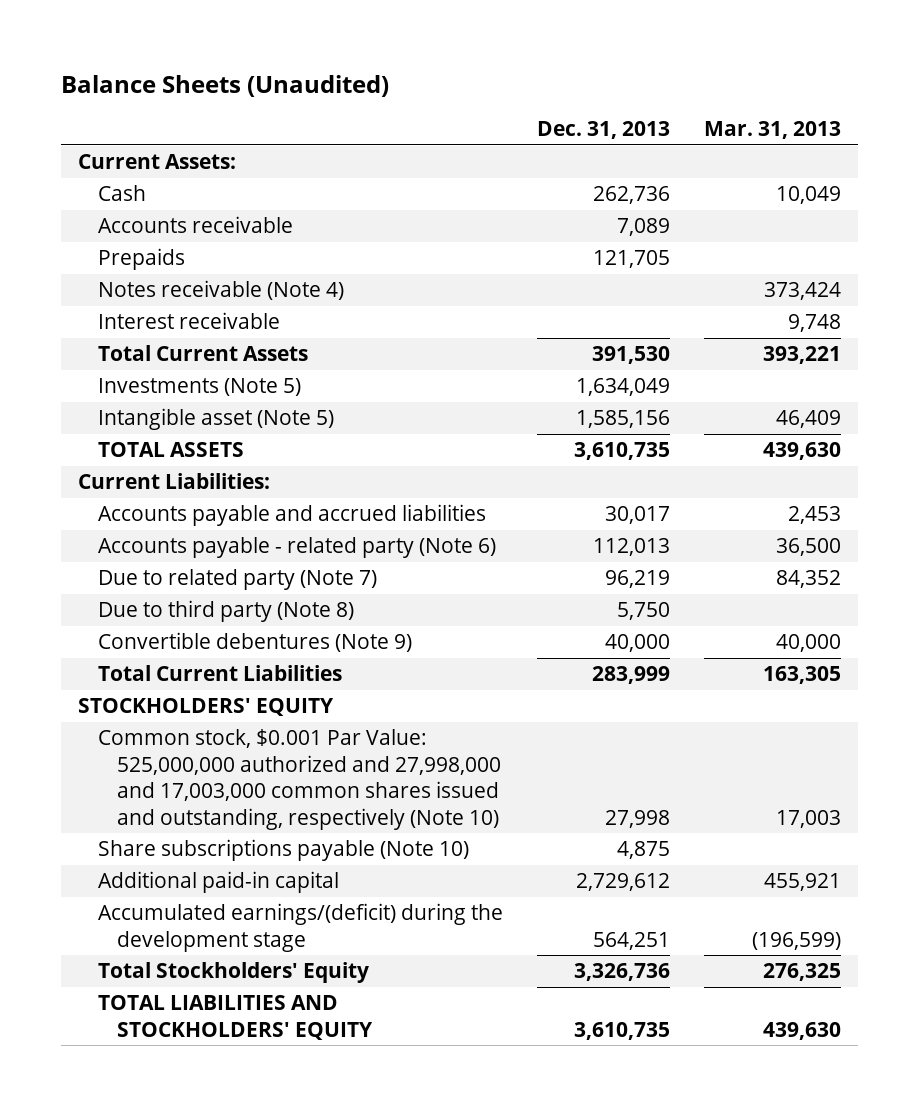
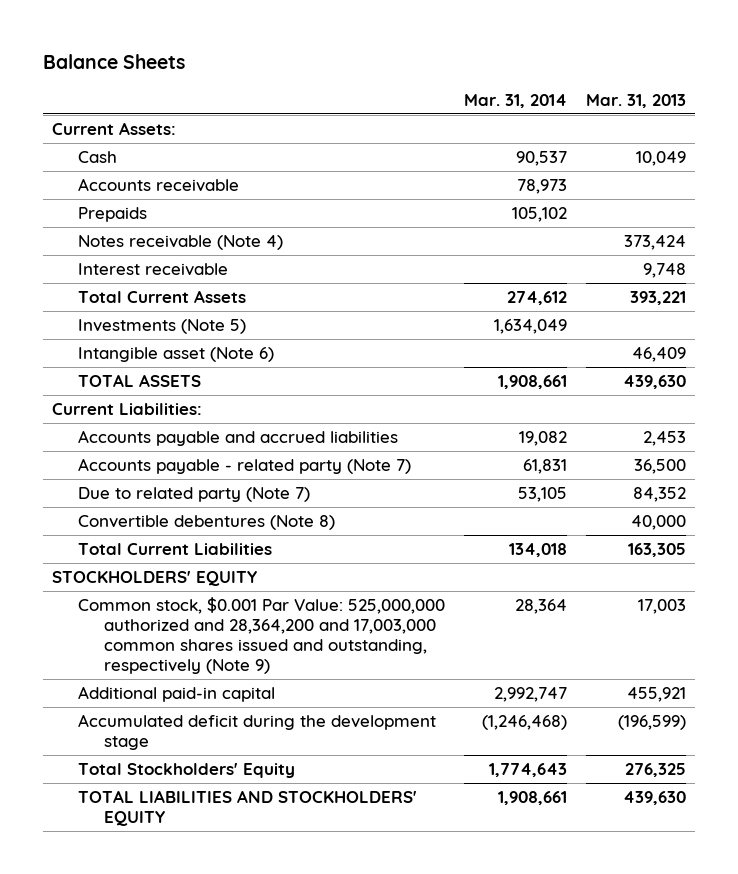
[60,74,389,97] Balance Sheets (Unaudited) -> [42,53,185,69] Balance Sheets
[536,121,670,140] Dec. 31, 2013 -> none
none -> [463,93,567,108] Mar. 31, 2014
[97,408,334,431] Intangible asset (Note 5) -> [77,347,274,363] Intangible asset (Note 6)
[97,537,496,559] Accounts payable - related party (Note 6) -> [77,458,411,475] Accounts payable - related party (Note 7)
[97,600,354,623] Due to third party (Note 8) -> none
[97,632,412,653] Convertible debentures (Note 9) -> [77,515,335,531] Convertible debentures (Note 8)
[97,839,469,862] Share subscriptions payable (Note 10) -> none
[97,729,502,830] Common stock, $0.001 Par Value: 525,000,000 authorized and 27,998,000 and 17,003,000 common shares issued and outstanding, respectively (Note 10) -> [77,597,445,675] Common stock, $0.001 Par Value: 525,000,000 authorized and 28,364,200 and 17,003,000 common shares issued and outstanding, respectively (Note 9)
[97,903,503,952] Accumulated earnings/(deficit) during the development stage -> [77,714,436,751] Accumulated deficit during the development stage

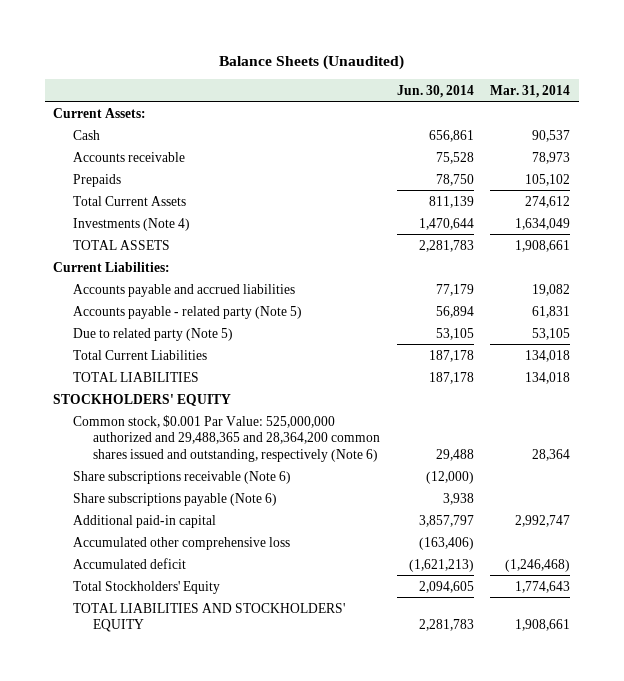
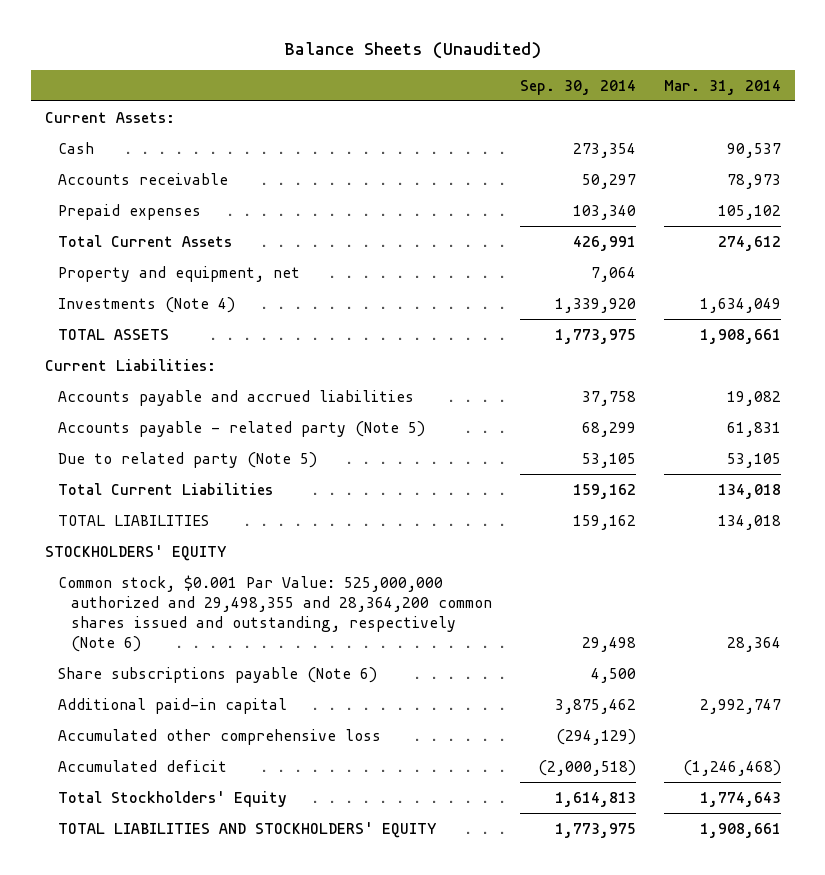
[396,84,474,98] Jun. 30, 2014 -> none
none -> [519,79,636,95] Sep. 30, 2014
[73,173,122,187] Prepaids -> [57,203,201,220] Prepaid expenses
none -> [57,265,300,282] Property and equipment, net
[73,470,292,484] Share subscriptions receivable (Note 6) -> none
[73,414,380,462] Common stock, $0.001 Par Value: 525,000,000 authorized and 29,488,365 and 28,364,200 common shares issued and outstanding, respectively (Note 6) -> [57,574,492,652] Common stock, $0.001 Par Value: 525,000,000 authorized and 29,498,355 and 28,364,200 common shares issued and outstanding, respectively (Note 6)

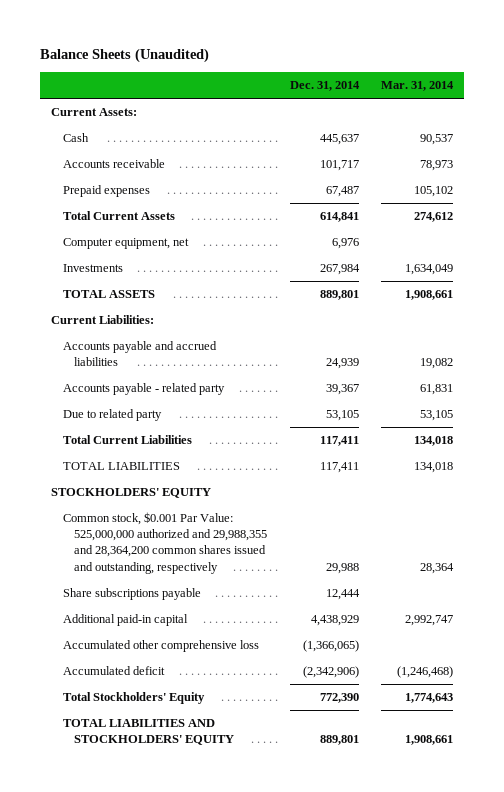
[519,79,636,95] Sep. 30, 2014 -> none
none -> [289,81,360,92] Dec. 31, 2014
[57,265,300,282] Property and equipment, net -> [62,238,189,250] Computer equipment, net
[57,296,235,313] Investments (Note 4) -> [62,264,123,273] Investments
[57,420,425,437] Accounts payable - related party (Note 5) -> [62,383,225,396] Accounts payable - related party
[57,451,317,468] Due to related party (Note 5) -> [62,409,162,422] Due to related party
[57,574,492,652] Common stock, $0.001 Par Value: 525,000,000 authorized and 29,498,355 and 28,364,200 common shares issued and outstanding, respectively (Note 6) -> [62,512,268,574] Common stock, $0.001 Par Value: 525,000,000 authorized and 29,988,355 and 28,364,200 common shares issued and outstanding, respectively
[57,666,377,683] Share subscriptions payable (Note 6) -> [62,588,201,601] Share subscriptions payable

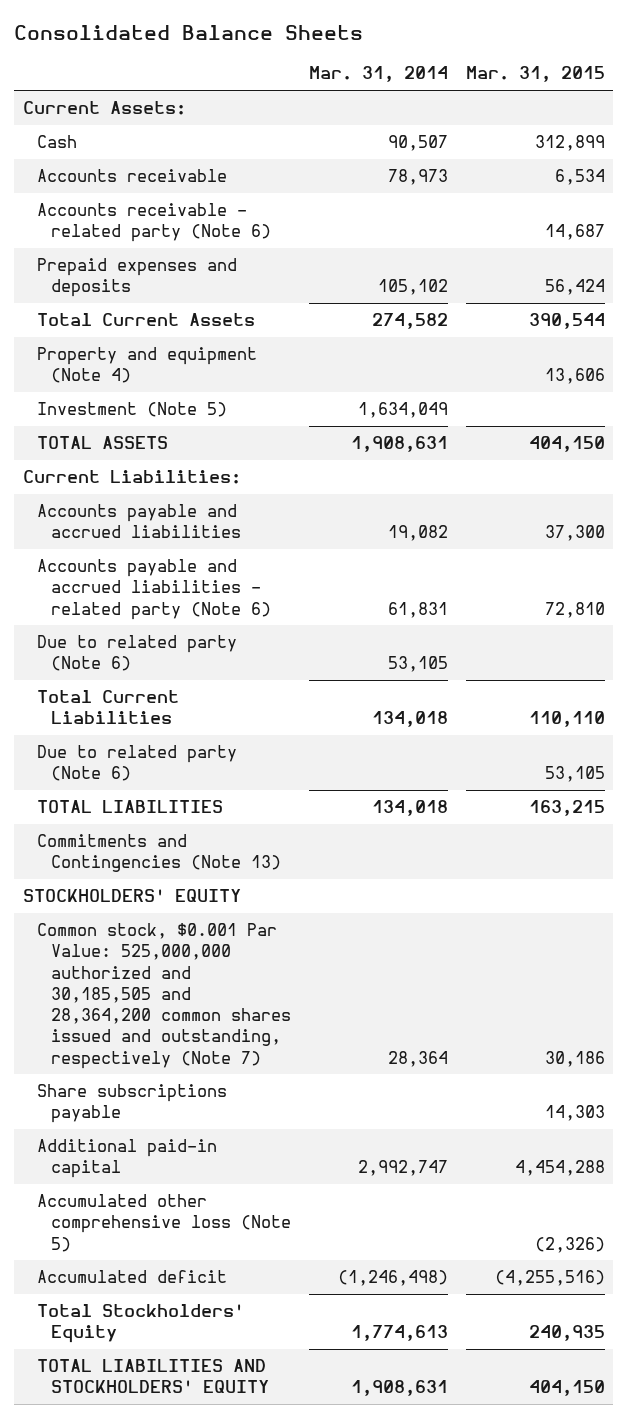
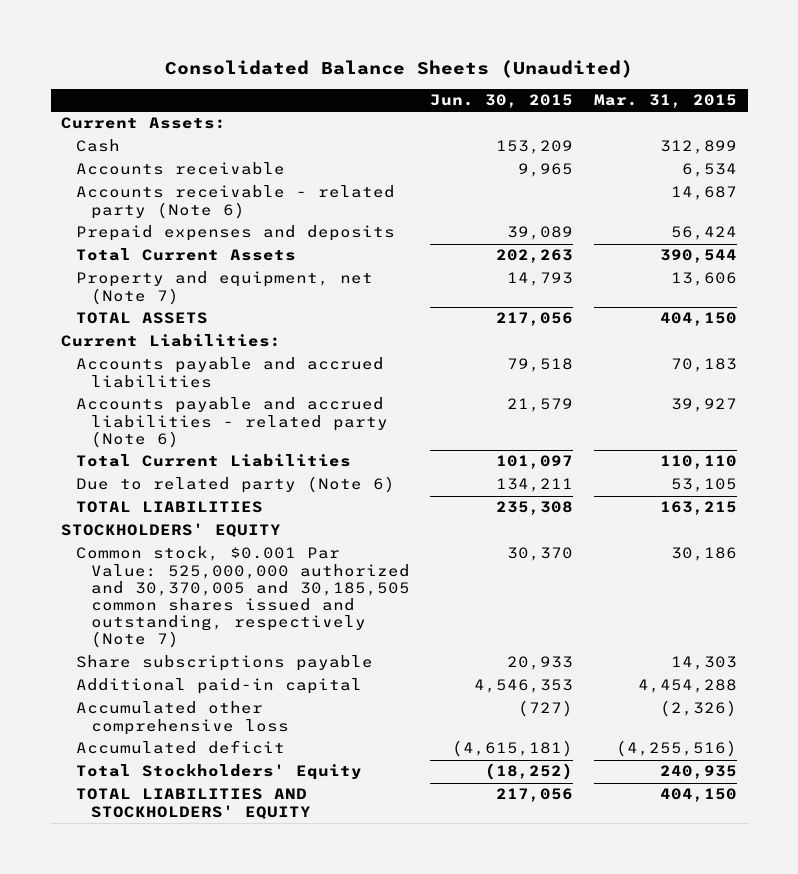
[13,24,363,40] Consolidated Balance Sheets -> [165,59,634,78] Consolidated Balance Sheets (Unaudited)
[308,66,448,83] Mar. 31, 2014 -> none
none -> [430,94,574,109] Jun. 30, 2015
[37,402,228,418] Investment (Note 5) -> none
[37,347,258,384] Property and equipment (Note 4) -> [75,271,373,305] Property and equipment, net (Note 7)
[37,635,238,672] Due to related party (Note 6) -> none
[544,525,605,542] 37,300 -> [671,358,738,373] 70,183
[544,601,605,618] 72,810 -> [671,398,738,413] 39,927
[37,834,282,873] Commitments and Contingencies (Note 13) -> none
[37,923,292,1069] Common stock, $0.001 Par Value: 525,000,000 authorized and 30,185,505 and 28,364,200 common shares issued and outstanding, respectively (Note 7) -> [75,546,410,649] Common stock, $0.001 Par Value: 525,000,000 authorized and 30,370,005 and 30,185,505 common shares issued and outstanding, respectively (Note 7)
[37,1194,292,1252] Accumulated other comprehensive loss (Note 5) -> [75,701,289,735] Accumulated other comprehensive loss

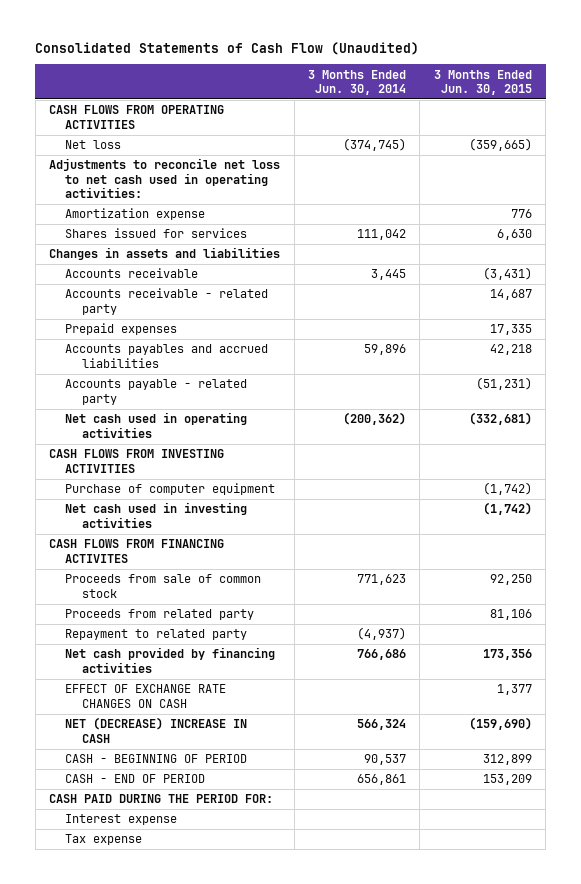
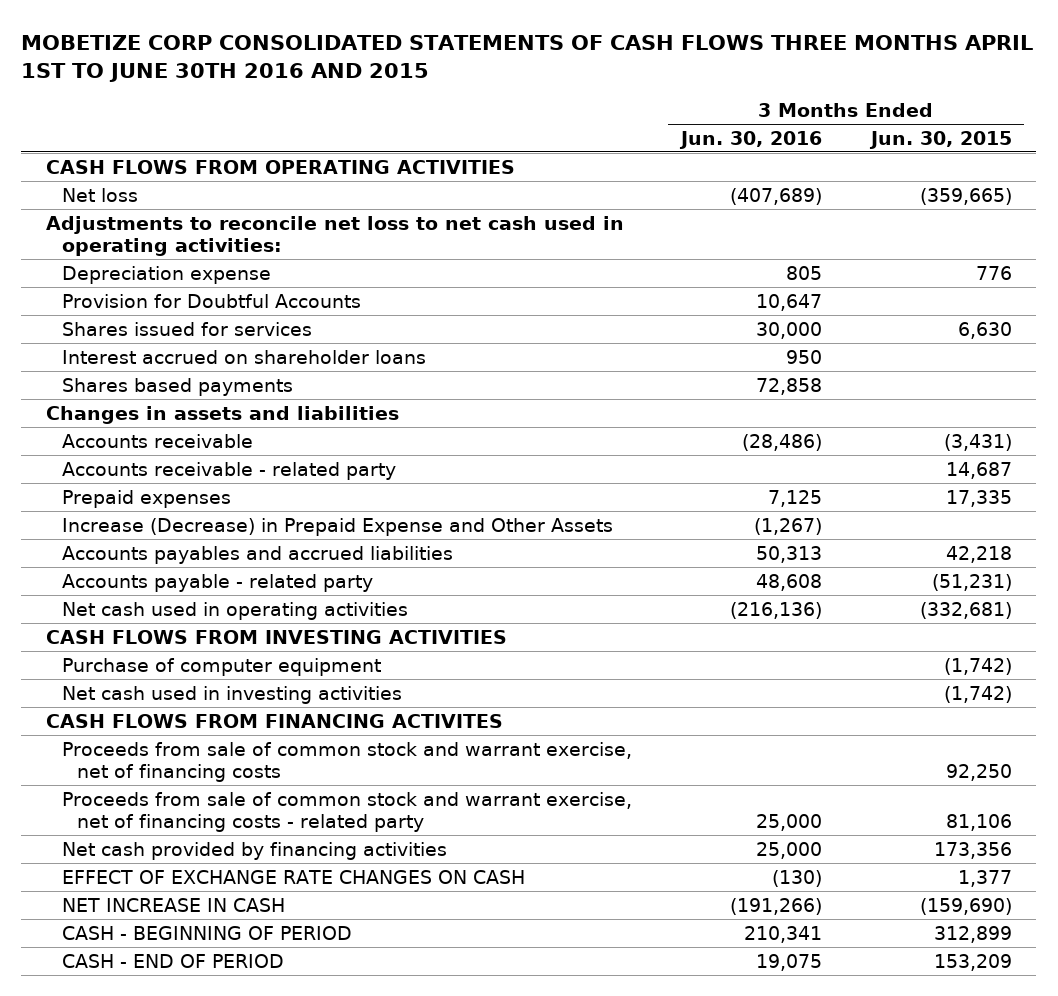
[35,41,420,55] Consolidated Statements of Cash Flow (Unaudited) -> [21,34,1034,83] MOBETIZE CORP CONSOLIDATED STATEMENTS OF CASH FLOWS THREE MONTHS APRIL 1ST TO JUNE 30TH 2016 AND 2015
[307,69,406,95] 3 Months Ended Jun. 30, 2014 -> none
none -> [678,130,822,149] Jun. 30, 2016
[65,208,206,221] Amortization expense -> [61,265,271,284] Depreciation expense
none -> [61,293,361,308] Provision for Doubtful Accounts
none -> [61,349,426,364] Interest accrued on shareholder loans
none -> [61,377,293,396] Shares based payments
none -> [61,517,613,536] Increase (Decrease) in Prepaid Expense and Other Assets
[65,629,248,641] Repayment to related party -> none
[65,574,262,598] Proceeds from sale of common stock -> [61,741,632,783] Proceeds from sale of common stock and warrant exercise, net of financing costs
[65,609,255,621] Proceeds from related party -> [61,791,632,833] Proceeds from sale of common stock and warrant exercise, net of financing costs - related party
[65,717,248,743] NET (DECREASE) INCREASE IN CASH -> [61,897,285,912] NET INCREASE IN CASH
[49,794,274,804] CASH PAID DURING THE PERIOD FOR: -> none
[65,814,178,826] Interest expense -> none
[65,834,143,846] Tax expense -> none

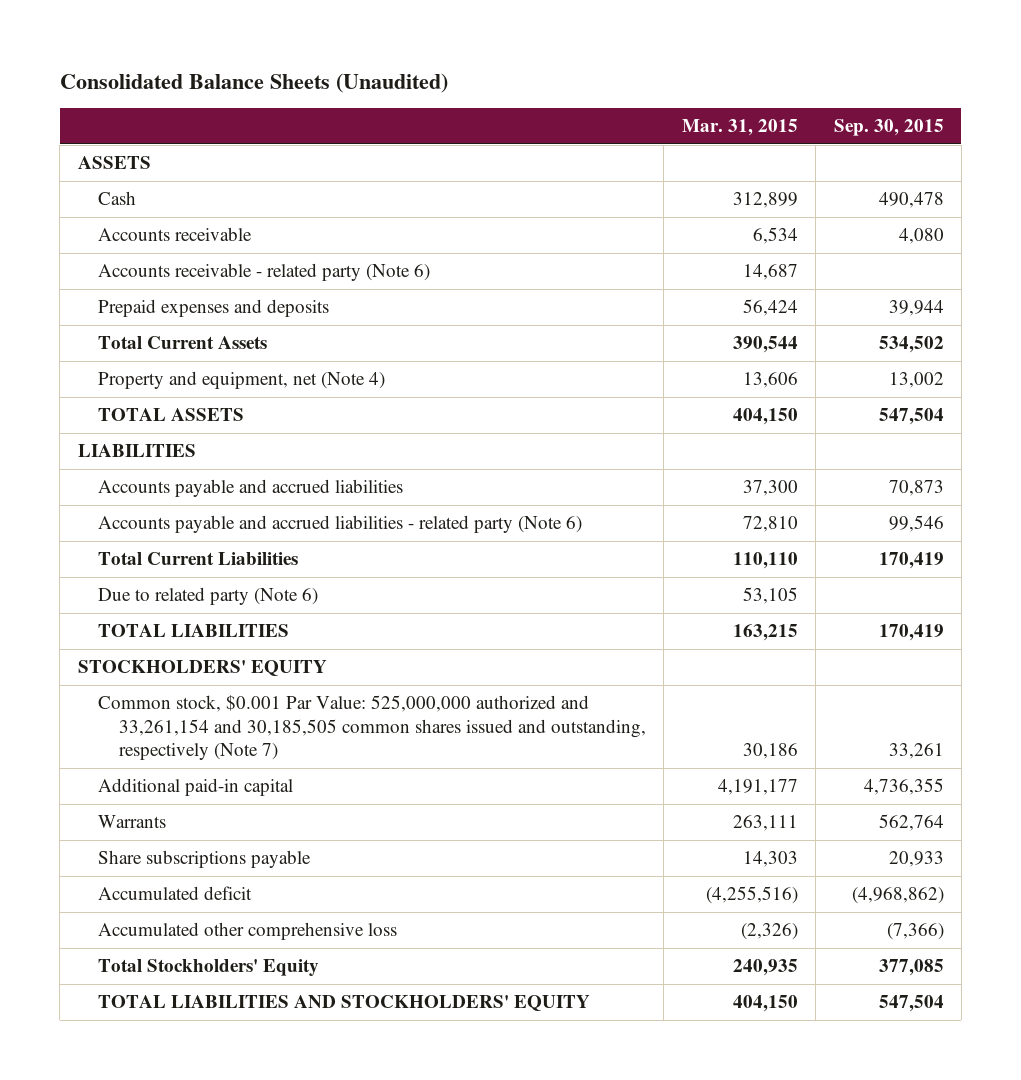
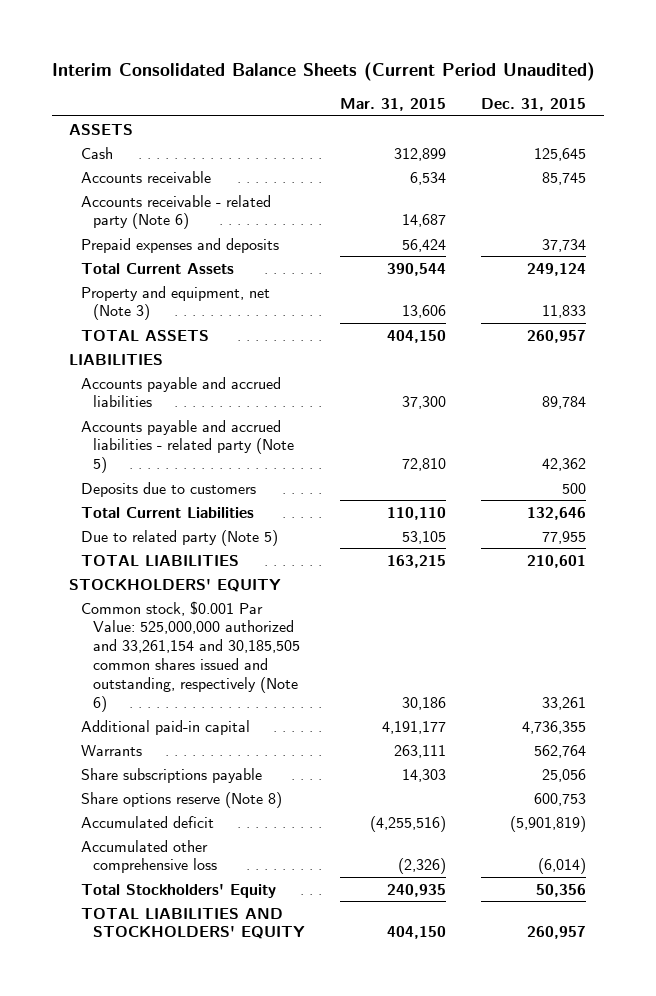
[59,73,448,94] Consolidated Balance Sheets (Unaudited) -> [51,62,595,82] Interim Consolidated Balance Sheets (Current Period Unaudited)
[833,119,944,137] Sep. 30, 2015 -> none
none -> [481,98,587,112] Dec. 31, 2015
[98,371,386,390] Property and equipment, net (Note 4) -> [81,285,271,321] Property and equipment, net (Note 3)
[98,515,583,534] Accounts payable and accrued liabilities - related party (Note 6) -> [81,419,294,474] Accounts payable and accrued liabilities - related party (Note 5)
none -> [81,481,257,497] Deposits due to customers
[98,587,319,606] Due to related party (Note 6) -> [81,529,279,546] Due to related party (Note 5)
[98,695,646,761] Common stock, $0.001 Par Value: 525,000,000 authorized and 33,261,154 and 30,185,505 common shares issued and outstanding, respectively (Note 7) -> [81,600,300,712] Common stock, $0.001 Par Value: 525,000,000 authorized and 33,261,154 and 30,185,505 common shares issued and outstanding, respectively (Note 6)
none -> [81,791,283,808] Share options reserve (Note 8)

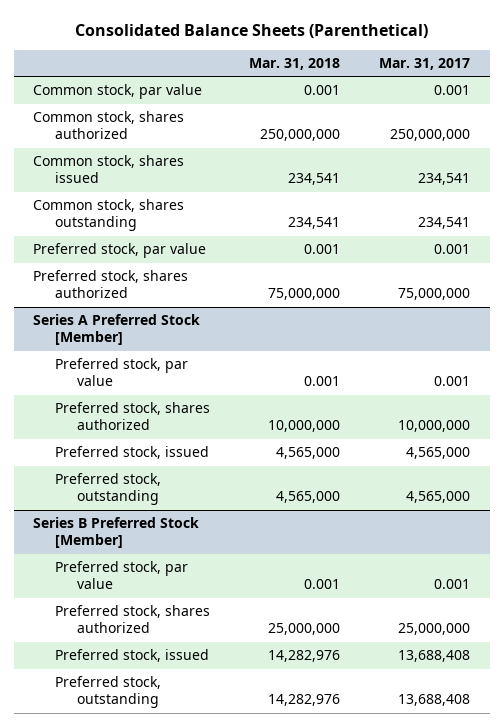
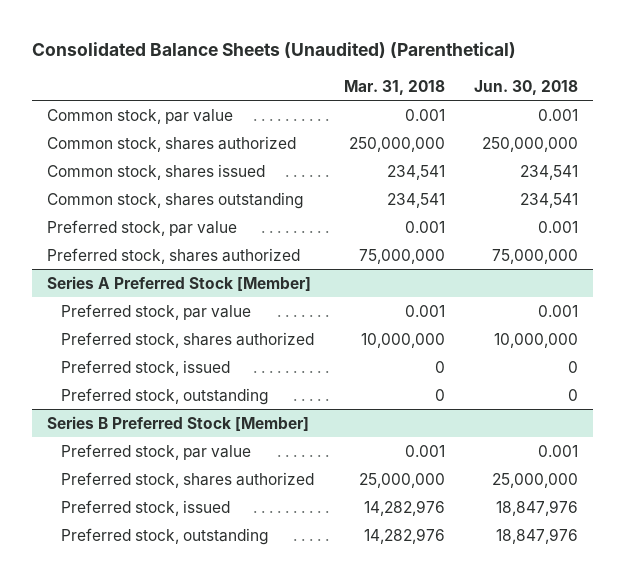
[74,23,428,38] Consolidated Balance Sheets (Parenthetical) -> [32,42,517,59] Consolidated Balance Sheets (Unaudited) (Parenthetical)
[379,58,471,71] Mar. 31, 2017 -> none
none -> [473,79,578,95] Jun. 30, 2018
[276,447,341,460] 4,565,000 -> [434,360,445,373] 0
[276,491,341,504] 4,565,000 -> [434,388,445,401] 0

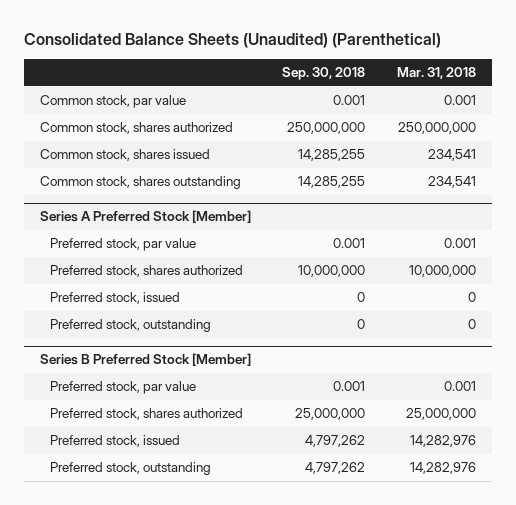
[473,79,578,95] Jun. 30, 2018 -> none
none -> [282,67,366,81] Sep. 30, 2018
[47,219,238,236] Preferred stock, par value -> none
[47,247,301,264] Preferred stock, shares authorized -> none

